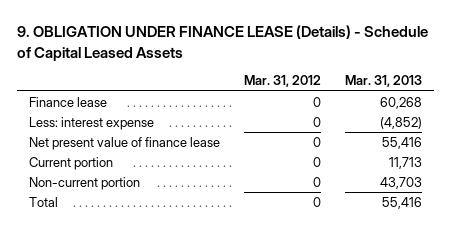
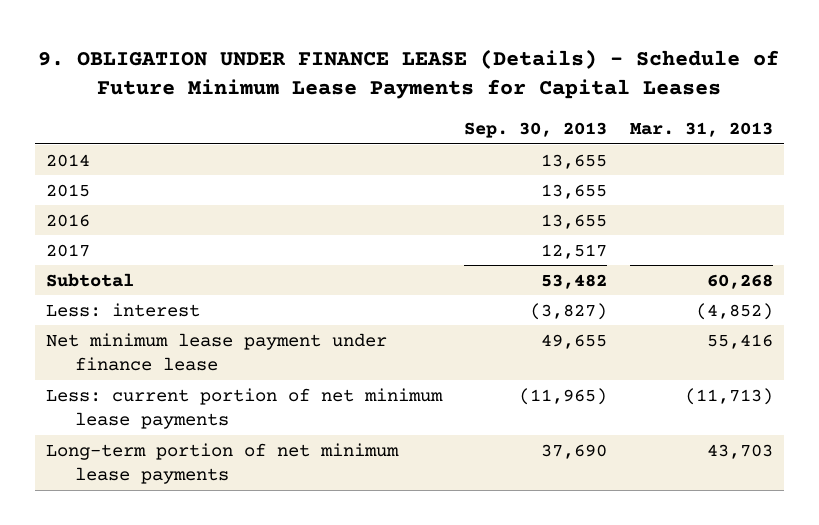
[17,25,429,61] 9. OBLIGATION UNDER FINANCE LEASE (Details) - Schedule of Capital Leased Assets -> [38,48,780,100] 9. OBLIGATION UNDER FINANCE LEASE (Details) - Schedule of Future Minimum Lease Payments for Capital Leases
[243,75,321,88] Mar. 31, 2012 -> none
none -> [464,122,608,139] Sep. 30, 2013
[29,196,59,207] Total -> none
none -> [45,153,90,167] 2014
none -> [45,183,90,197] 2015
none -> [45,213,90,227] 2016
none -> [45,243,90,257] 2017
[29,96,108,107] Finance lease -> [45,272,134,287] Subtotal
[29,116,155,130] Less: interest expense -> [45,302,200,317] Less: interest
[29,136,221,150] Net present value of finance lease -> [45,332,387,371] Net minimum lease payment under finance lease
[29,156,114,170] Current portion -> [45,387,443,429] Less: current portion of net minimum lease payments
[388,156,422,169] 11,713 -> [684,387,773,405] (11,713)
[29,176,141,190] Non-current portion -> [45,442,399,484] Long-term portion of net minimum lease payments

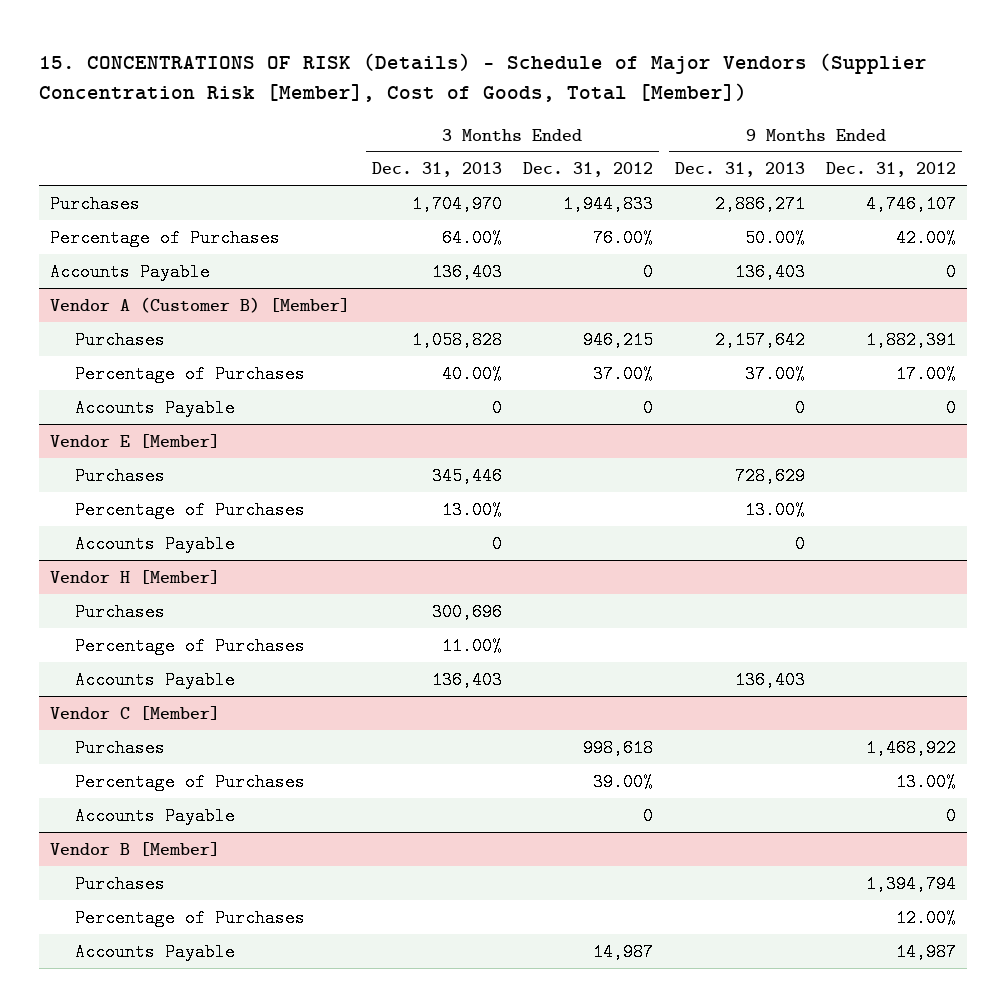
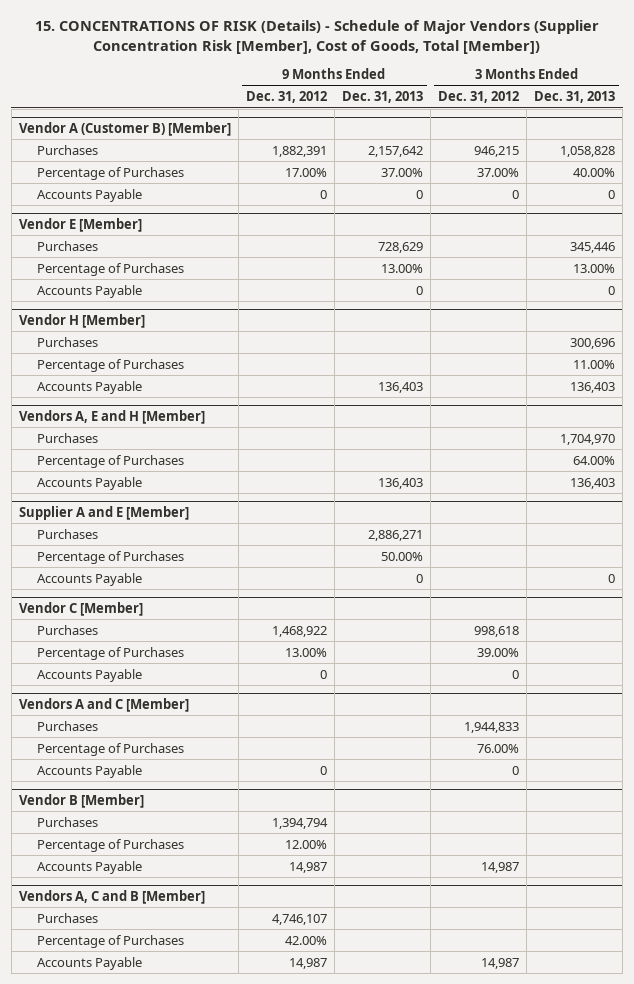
[50,194,141,213] Purchases -> none
[50,228,281,247] Percentage of Purchases -> none
[50,262,211,281] Accounts Payable -> none
none -> [18,409,205,424] Vendors A, E and H [Member]
none -> [37,432,99,443] Purchases
none -> [37,454,185,468] Percentage of Purchases
none -> [37,476,143,490] Accounts Payable
none -> [18,505,189,520] Supplier A and E [Member]
none -> [37,528,99,539] Purchases
none -> [37,550,185,564] Percentage of Purchases
none -> [37,572,143,586] Accounts Payable
none -> [18,697,189,712] Vendors A and C [Member]
none -> [37,720,99,731] Purchases
none -> [37,742,185,756] Percentage of Purchases
none -> [37,764,143,778] Accounts Payable
none -> [18,889,205,904] Vendors A, C and B [Member]
none -> [37,912,99,923] Purchases
none -> [37,934,185,948] Percentage of Purchases
none -> [37,956,143,970] Accounts Payable

